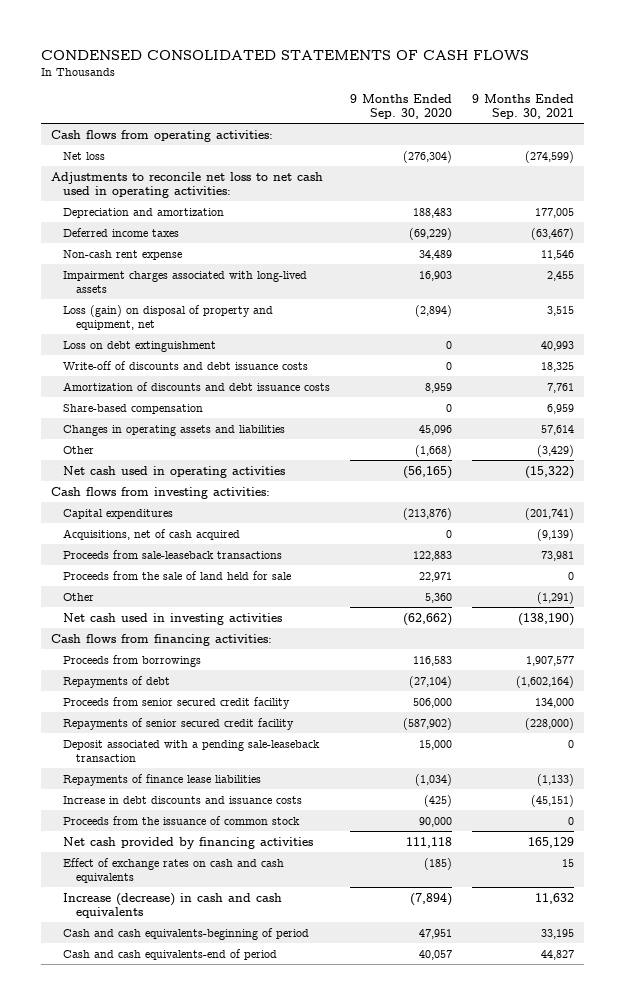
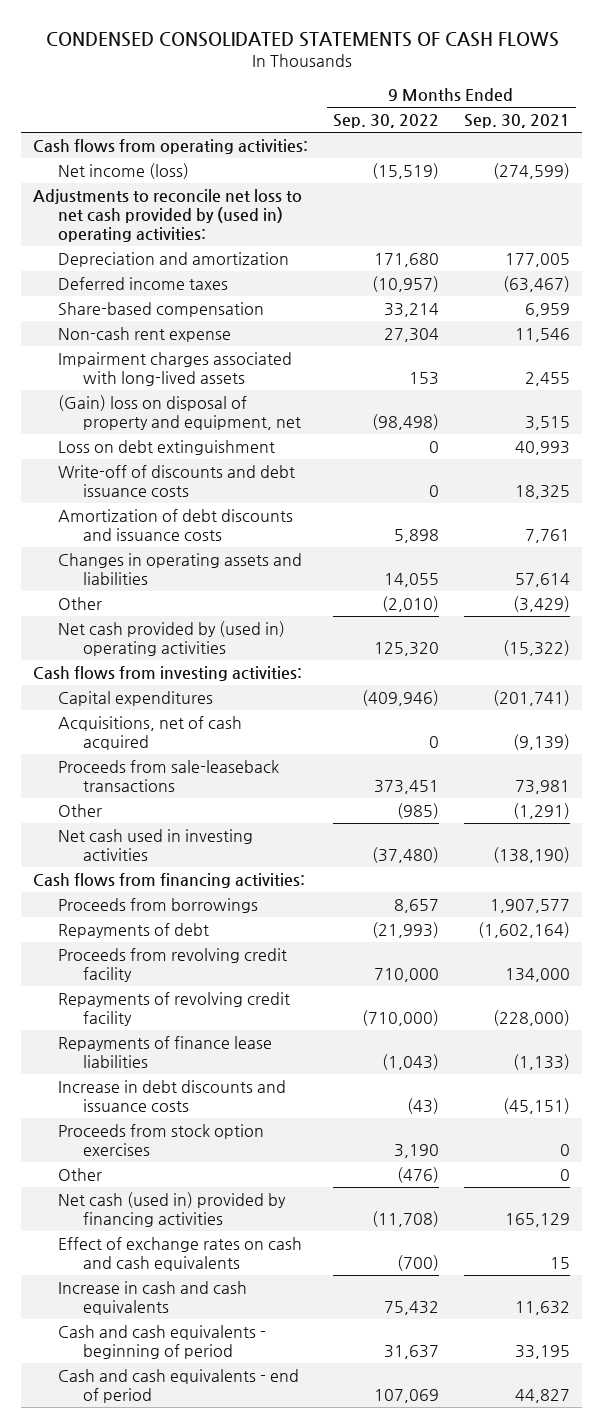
[350,93,453,120] 9 Months Ended Sep. 30, 2020 -> none
none -> [333,114,440,129] Sep. 30, 2022
[63,151,106,160] Net loss -> [58,162,190,179] Net income (loss)
[50,171,323,198] Adjustments to reconcile net loss to net cash used in operating activities: -> [33,188,303,242] Adjustments to reconcile net loss to net cash provided by (used in) operating activities:
[63,403,204,414] Share-based compensation -> [58,301,265,317] Share-based compensation
[63,304,274,330] Loss (gain) on disposal of property and equipment, net -> [58,394,301,430] (Gain) loss on disposal of property and equipment, net
[63,381,331,391] Amortization of discounts and debt issuance costs -> [58,508,294,541] Amortization of debt discounts and issuance costs
[63,465,286,478] Net cash used in operating activities -> [58,620,286,656] Net cash provided by (used in) operating activities
[63,570,292,580] Proceeds from the sale of land held for sale -> none
[63,739,321,762] Deposit associated with a pending sale-leaseback transaction -> none
[63,696,291,709] Proceeds from senior secured credit facility -> [58,947,288,982] Proceeds from revolving credit facility
[63,717,295,730] Repayments of senior secured credit facility -> [58,991,291,1026] Repayments of revolving credit facility
[63,815,301,825] Proceeds from the issuance of common stock -> none
none -> [58,1123,265,1156] Proceeds from stock option exercises
none -> [58,1167,103,1181] Other
[63,836,314,849] Net cash provided by financing activities -> [58,1191,287,1227] Net cash (used in) provided by financing activities
[63,892,283,918] Increase (decrease) in cash and cash equivalents -> [58,1280,248,1315] Increase in cash and cash equivalents
[63,927,310,940] Cash and cash equivalents-beginning of period -> [58,1324,267,1359] Cash and cash equivalents - beginning of period
[63,948,278,960] Cash and cash equivalents-end of period -> [58,1368,300,1403] Cash and cash equivalents - end of period

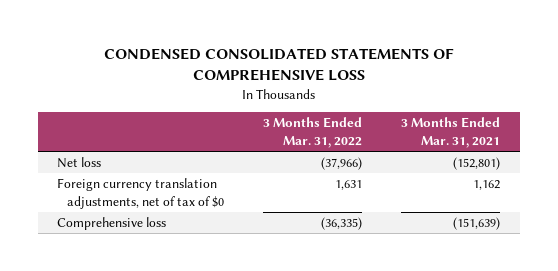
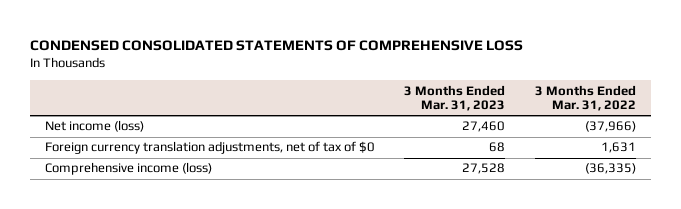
[401,117,501,149] 3 Months Ended Mar. 31, 2021 -> none
none -> [404,84,506,112] 3 Months Ended Mar. 31, 2023
[57,156,102,168] Net loss -> [44,120,144,133] Net income (loss)
[57,216,167,230] Comprehensive loss -> [44,162,212,176] Comprehensive income (loss)

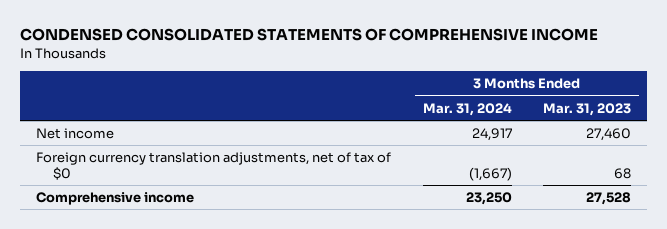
[30,40,524,52] CONDENSED CONSOLIDATED STATEMENTS OF COMPREHENSIVE LOSS -> [20,28,599,42] CONDENSED CONSOLIDATED STATEMENTS OF COMPREHENSIVE INCOME
[534,84,636,112] 3 Months Ended Mar. 31, 2022 -> none
none -> [422,102,512,116] Mar. 31, 2024
[44,120,144,133] Net income (loss) -> [35,127,114,139] Net income
[44,162,212,176] Comprehensive income (loss) -> [35,191,194,205] Comprehensive income

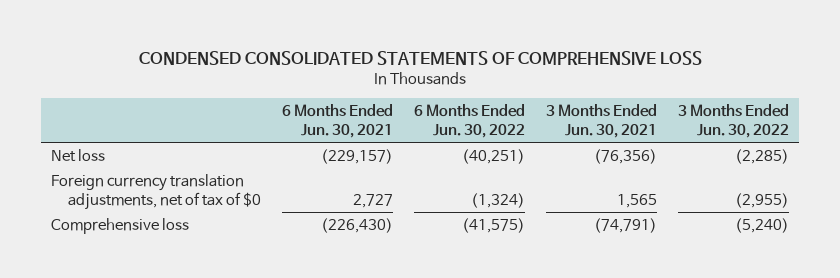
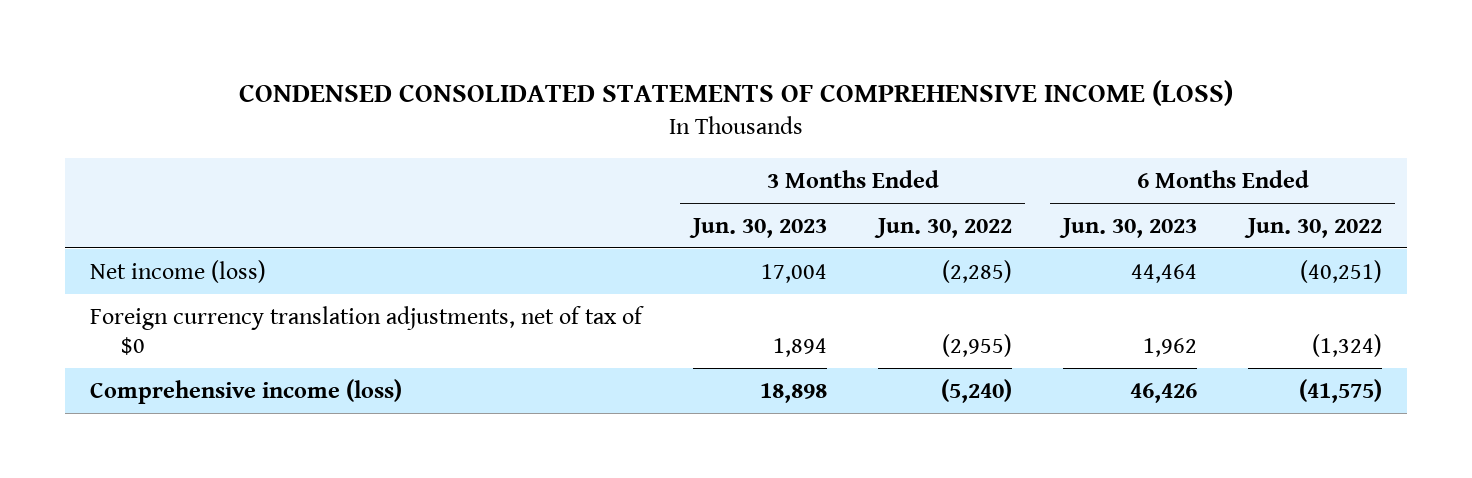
[139,50,703,65] CONDENSED CONSOLIDATED STATEMENTS OF COMPREHENSIVE LOSS -> [239,79,1234,106] CONDENSED CONSOLIDATED STATEMENTS OF COMPREHENSIVE INCOME (LOSS)
[282,104,394,138] 6 Months Ended Jun. 30, 2021 -> none
[546,104,658,138] 3 Months Ended Jun. 30, 2021 -> none
none -> [689,217,828,238] Jun. 30, 2023
none -> [1059,217,1198,238] Jun. 30, 2023
[51,148,106,162] Net loss -> [90,259,267,283] Net income (loss)
[51,217,190,234] Comprehensive loss -> [90,378,403,404] Comprehensive income (loss)

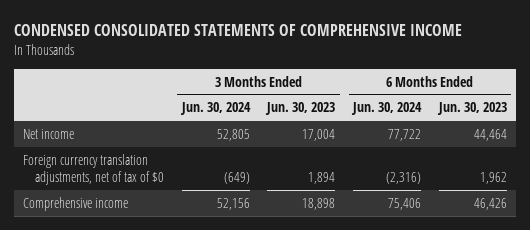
[239,79,1234,106] CONDENSED CONSOLIDATED STATEMENTS OF COMPREHENSIVE INCOME (LOSS) -> [13,23,462,36] CONDENSED CONSOLIDATED STATEMENTS OF COMPREHENSIVE INCOME
[874,217,1013,238] Jun. 30, 2022 -> none
[1243,217,1382,238] Jun. 30, 2022 -> none
none -> [179,102,251,116] Jun. 30, 2024
none -> [351,102,423,116] Jun. 30, 2024
[90,259,267,283] Net income (loss) -> [22,128,74,139] Net income
[90,378,403,404] Comprehensive income (loss) -> [22,196,128,211] Comprehensive income

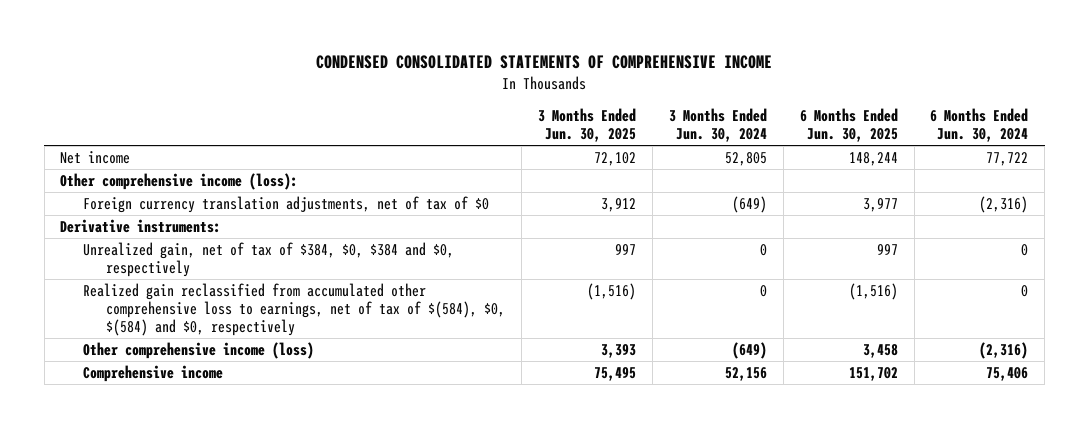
[265,102,336,116] Jun. 30, 2023 -> none
[436,102,507,116] Jun. 30, 2023 -> none
none -> [537,108,636,143] 3 Months Ended Jun. 30, 2025
none -> [799,108,898,143] 6 Months Ended Jun. 30, 2025
none -> [60,173,299,191] Other comprehensive income (loss):
none -> [60,219,222,234] Derivative instruments:
none -> [83,242,455,277] Unrealized gain, net of tax of $384, $0, $384 and $0, respectively
none -> [83,283,505,336] Realized gain reclassified from accumulated other comprehensive loss to earnings, net of tax of $(584), $0, $(584) and $0, respectively
none -> [83,342,315,360] Other comprehensive income (loss)

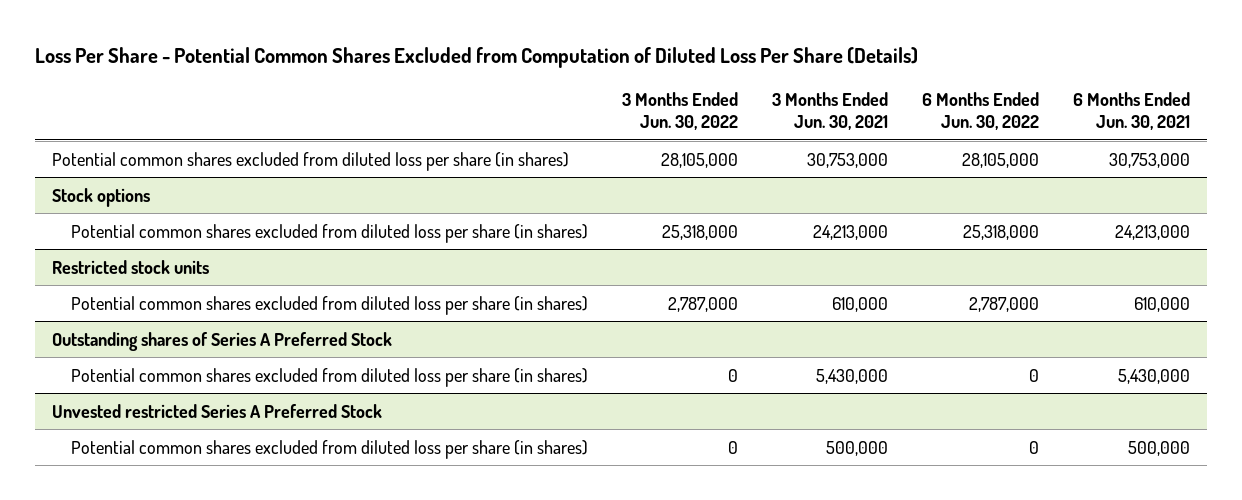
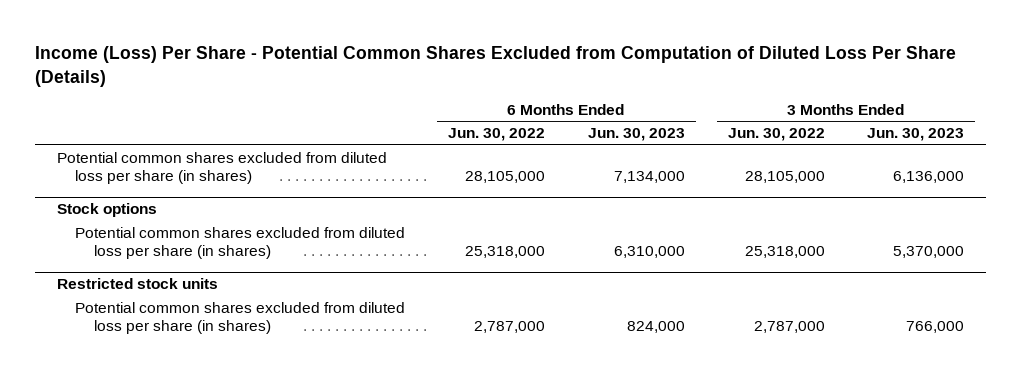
[35,47,919,69] Loss Per Share - Potential Common Shares Excluded from Computation of Diluted Loss Per Share (Details) -> [35,45,957,87] Income (Loss) Per Share - Potential Common Shares Excluded from Computation of Diluted Loss Per Share (Details)
[772,91,889,131] 3 Months Ended Jun. 30, 2021 -> none
[1072,91,1190,131] 6 Months Ended Jun. 30, 2021 -> none
none -> [587,128,685,142] Jun. 30, 2023
none -> [867,128,965,142] Jun. 30, 2023
[52,331,393,351] Outstanding shares of Series A Preferred Stock -> none
[71,367,589,387] Potential common shares excluded from diluted loss per share (in shares) -> none
[52,403,383,418] Unvested restricted Series A Preferred Stock -> none
[71,439,589,459] Potential common shares excluded from diluted loss per share (in shares) -> none

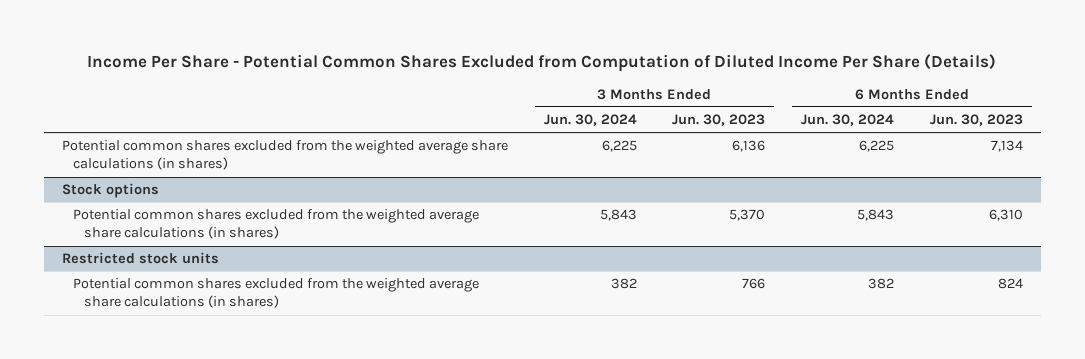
[35,45,957,87] Income (Loss) Per Share - Potential Common Shares Excluded from Computation of Diluted Loss Per Share (Details) -> [87,53,997,72] Income Per Share - Potential Common Shares Excluded from Computation of Diluted Income Per Share (Details)
[448,128,546,142] Jun. 30, 2022 -> none
[727,128,825,142] Jun. 30, 2022 -> none
none -> [543,114,637,127] Jun. 30, 2024
none -> [801,114,895,127] Jun. 30, 2024
[56,151,387,185] Potential common shares excluded from diluted loss per share (in shares) -> [61,140,508,171] Potential common shares excluded from the weighted average share calculations (in shares)
[613,171,685,184] 7,134,000 -> [990,140,1023,153] 7,134
[893,171,965,184] 6,136,000 -> [732,140,766,153] 6,136
[75,226,406,260] Potential common shares excluded from diluted loss per share (in shares) -> [72,209,479,240] Potential common shares excluded from the weighted average share calculations (in shares)
[613,246,685,259] 6,310,000 -> [988,209,1023,222] 6,310
[893,246,965,259] 5,370,000 -> [729,209,766,222] 5,370
[75,301,406,335] Potential common shares excluded from diluted loss per share (in shares) -> [72,278,479,309] Potential common shares excluded from the weighted average share calculations (in shares)
[626,321,685,334] 824,000 -> [997,278,1023,290] 824
[906,321,965,334] 766,000 -> [742,278,766,290] 766

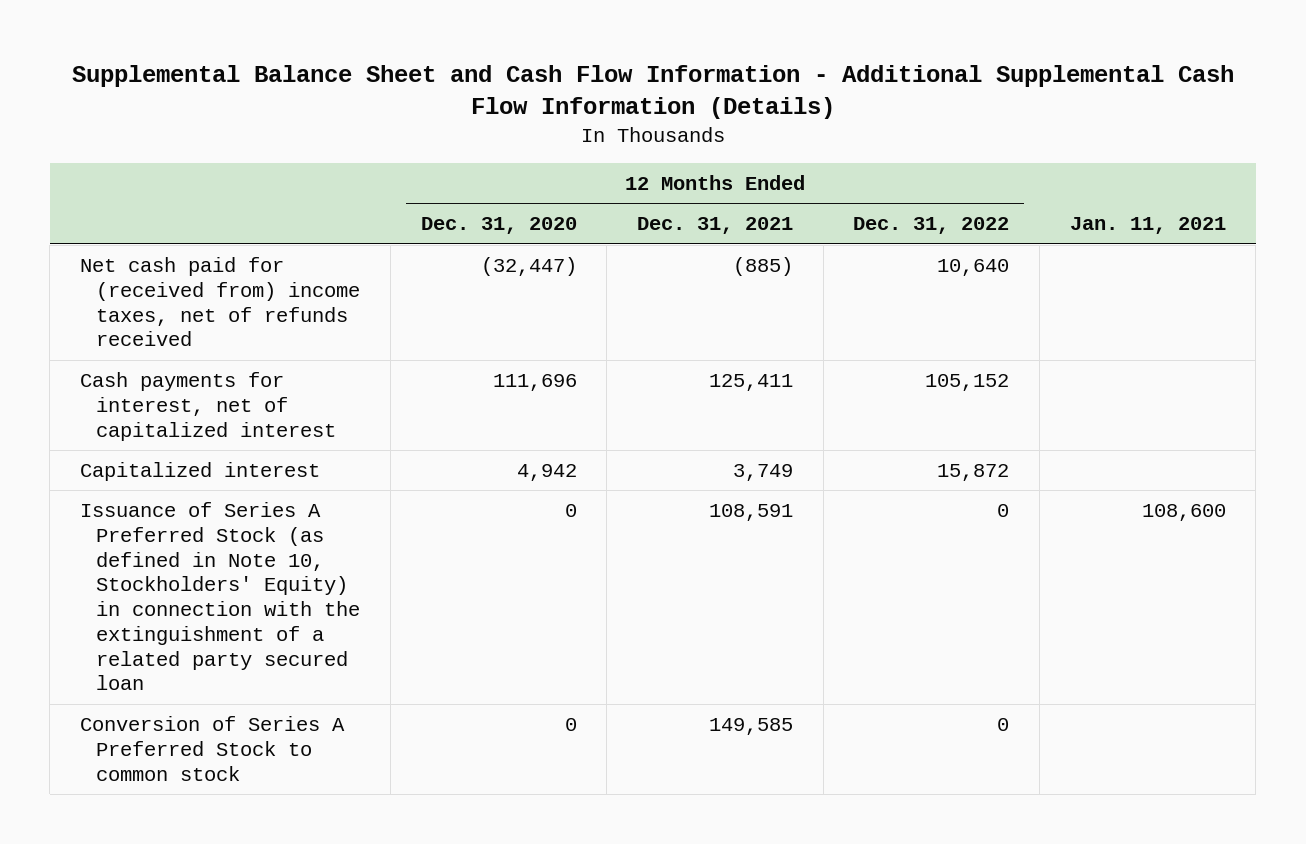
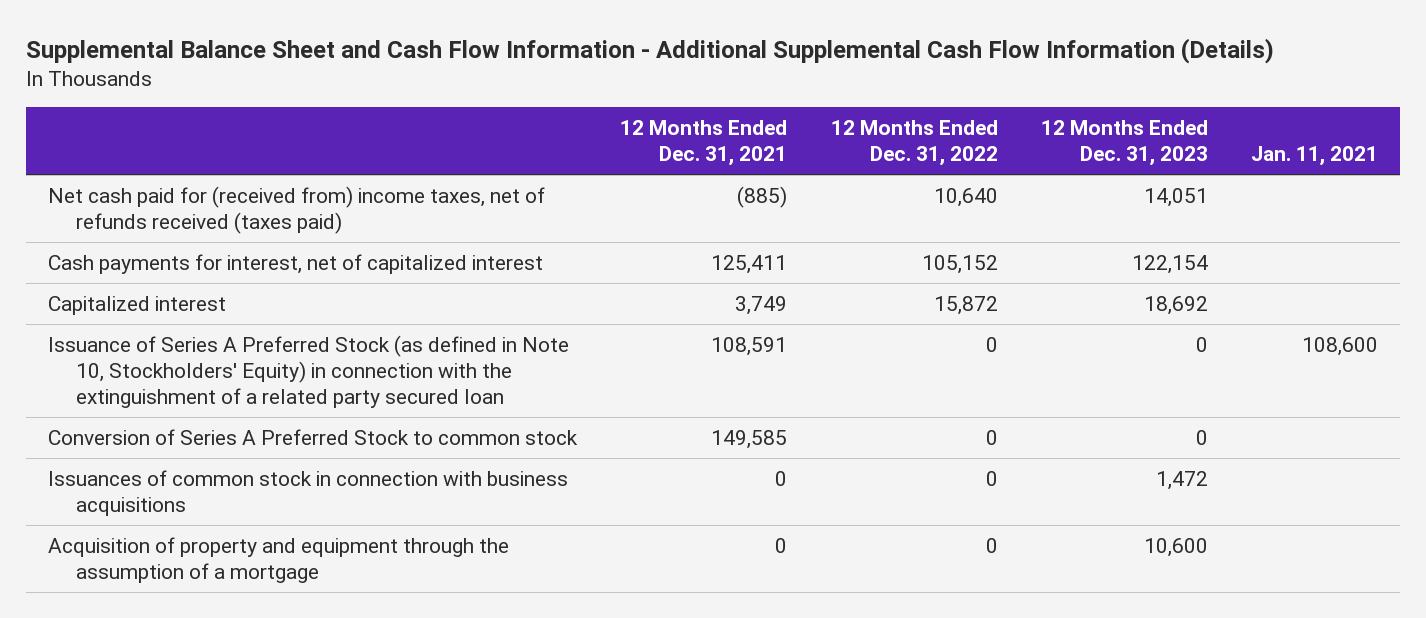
[420,217,577,235] Dec. 31, 2020 -> none
none -> [1040,120,1208,166] 12 Months Ended Dec. 31, 2023
[80,257,361,347] Net cash paid for (received from) income taxes, net of refunds received -> [47,185,545,234] Net cash paid for (received from) income taxes, net of refunds received (taxes paid)
none -> [47,469,568,516] Issuances of common stock in connection with business acquisitions
none -> [47,536,509,583] Acquisition of property and equipment through the assumption of a mortgage

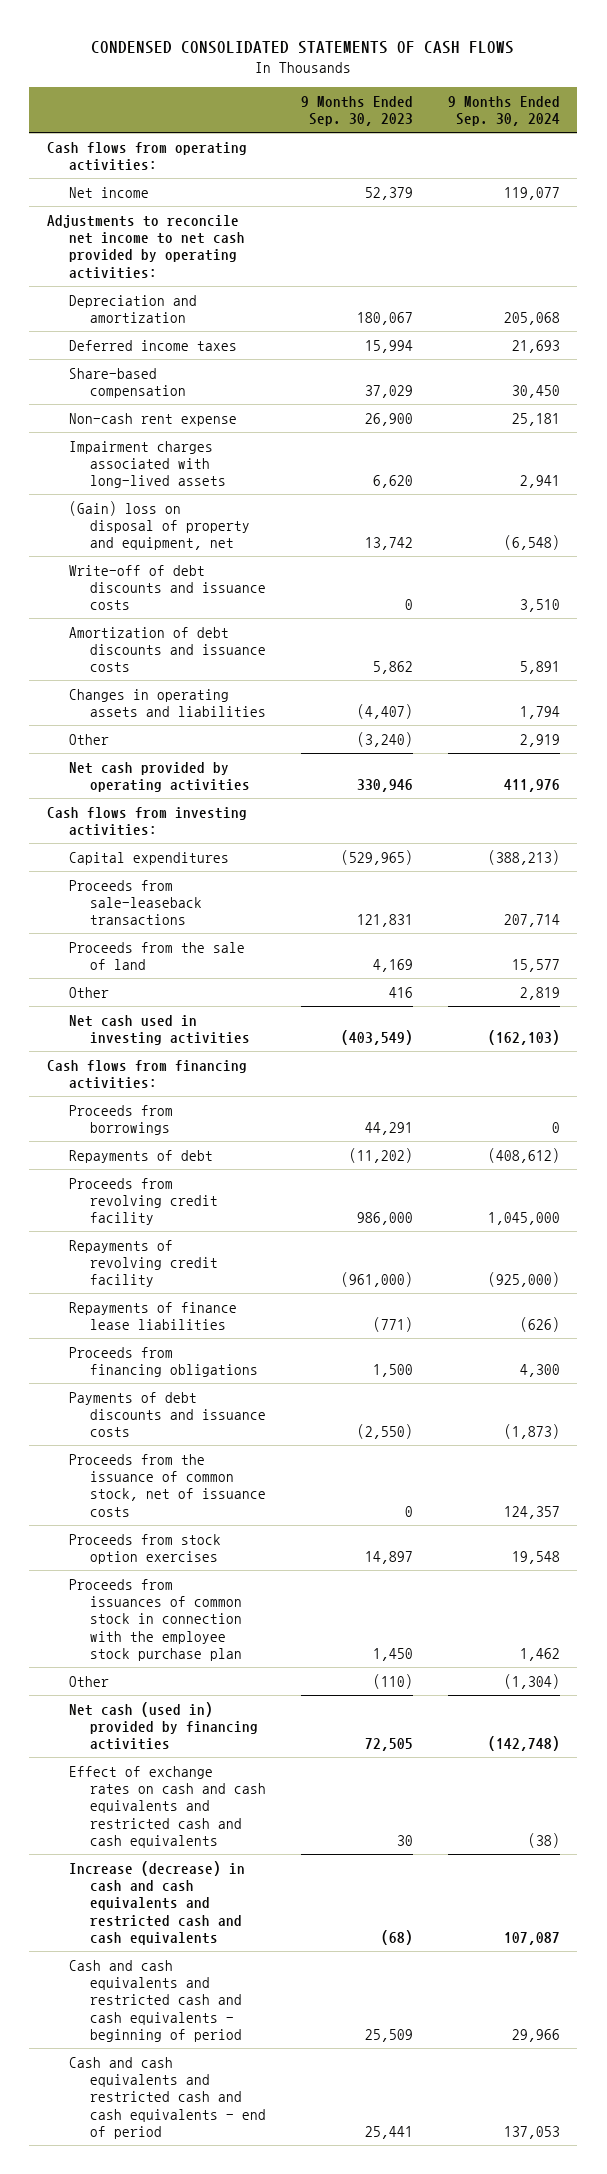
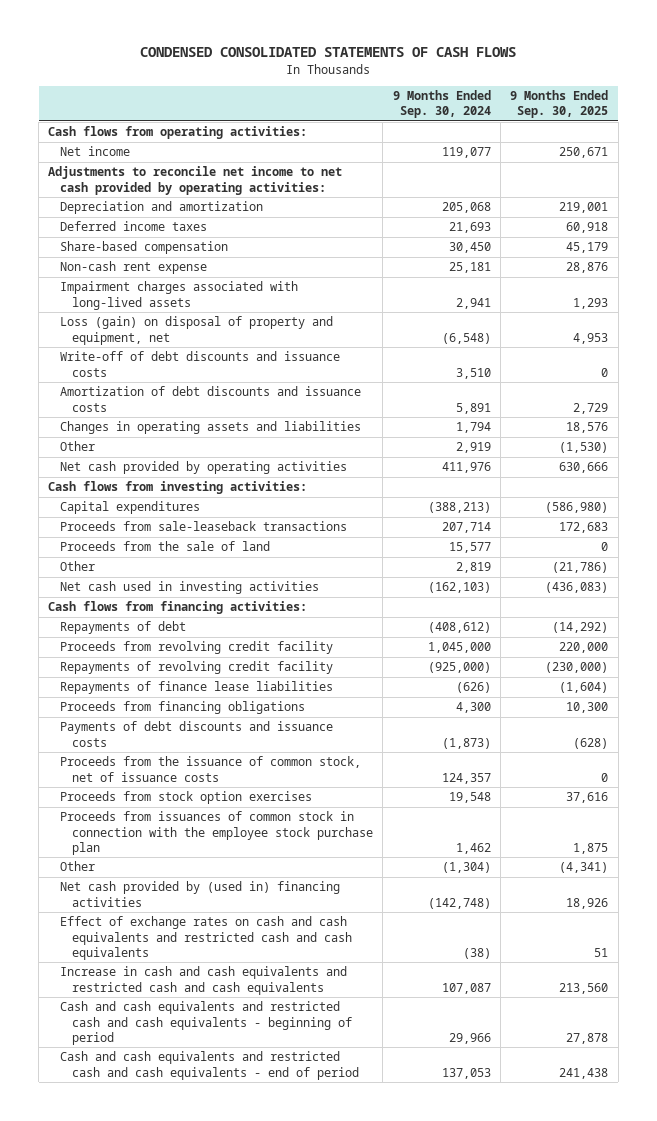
[301,95,414,127] 9 Months Ended Sep. 30, 2023 -> none
none -> [510,89,609,119] 9 Months Ended Sep. 30, 2025
[68,500,251,551] (Gain) loss on disposal of property and equipment, net -> [60,316,334,345] Loss (gain) on disposal of property and equipment, net
[68,1104,173,1135] Proceeds from borrowings -> none
[68,1701,259,1751] Net cash (used in) provided by financing activities -> [60,881,341,907] Net cash provided by (used in) financing activities
[68,1860,245,1945] Increase (decrease) in cash and cash equivalents and restricted cash and cash equivalents -> [60,966,348,995] Increase in cash and cash equivalents and restricted cash and cash equivalents

